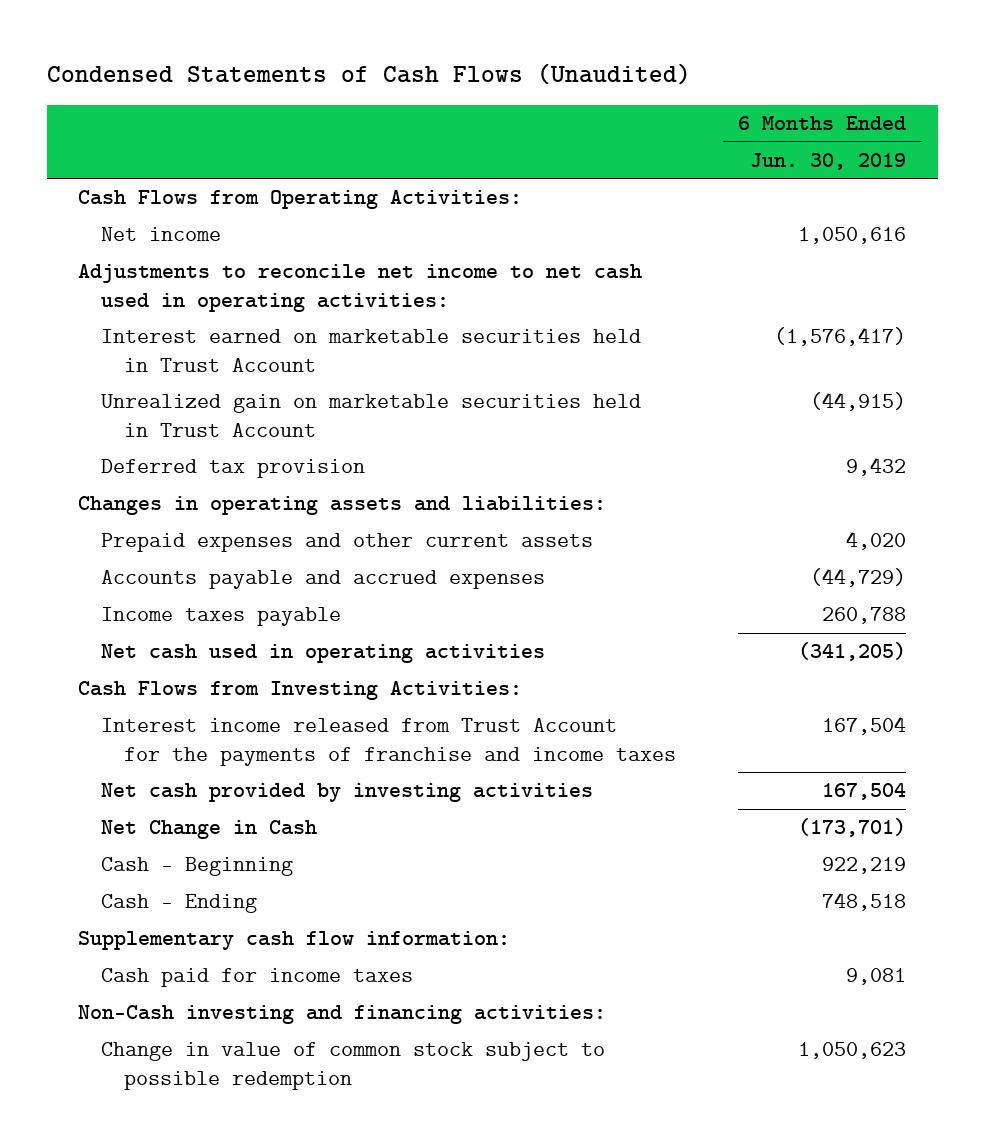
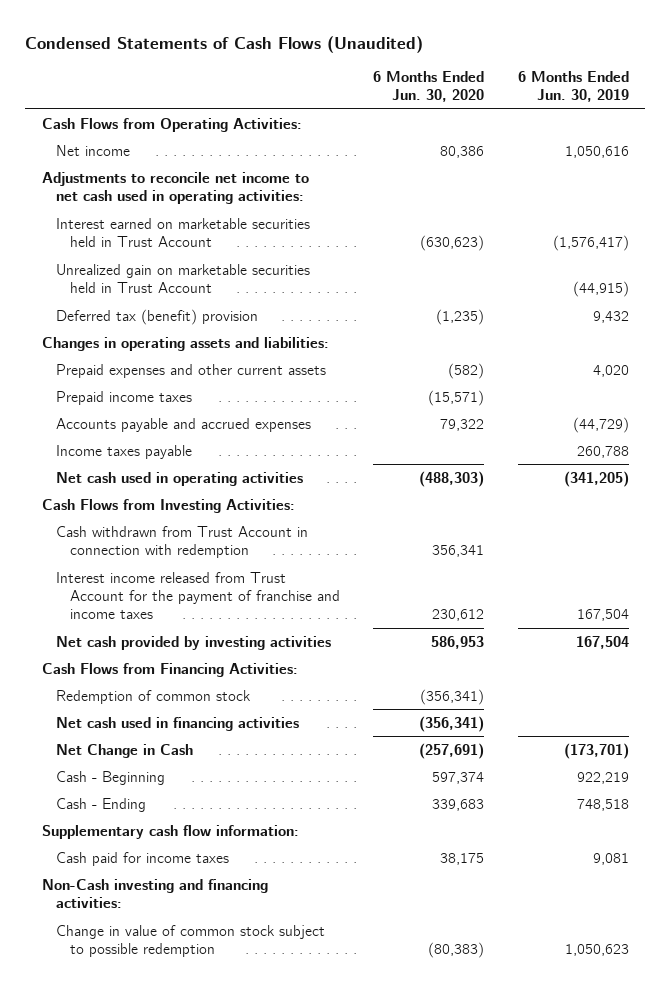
none -> [373,71,485,103] 6 Months Ended Jun. 30, 2020
[101,459,366,479] Deferred tax provision -> [56,308,259,325] Deferred tax (benefit) provision
none -> [56,390,193,405] Prepaid income taxes
none -> [56,525,309,558] Cash withdrawn from Trust Account in connection with redemption
[101,718,676,766] Interest income released from Trust Account for the payments of franchise and income taxes -> [56,571,341,619] Interest income released from Trust Account for the payment of franchise and income taxes
none -> [41,662,298,677] Cash Flows from Financing Activities:
none -> [56,689,252,704] Redemption of common stock
none -> [56,716,300,731] Net cash used in financing activities

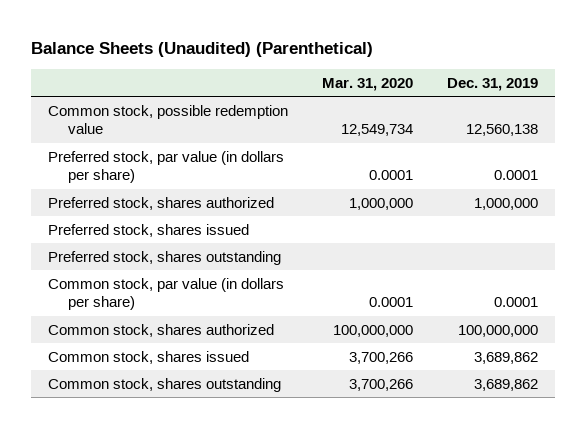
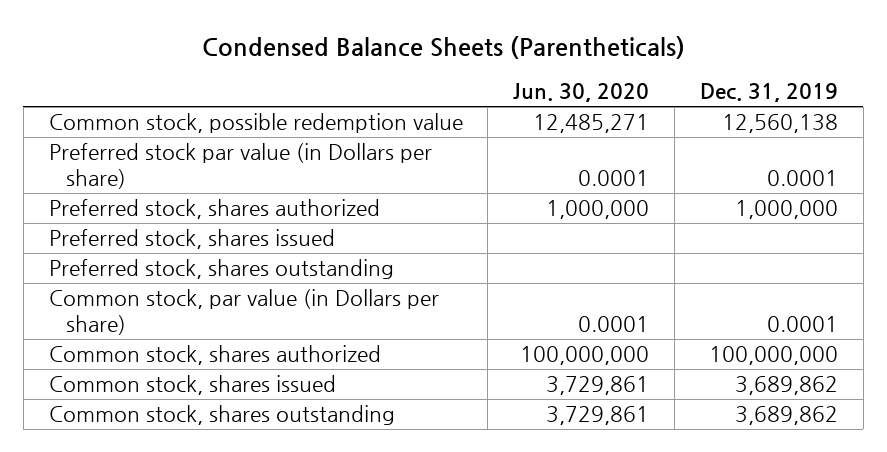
[31,42,374,58] Balance Sheets (Unaudited) (Parenthetical) -> [202,36,686,60] Condensed Balance Sheets (Parentheticals)
[322,77,414,91] Mar. 31, 2020 -> none
none -> [513,83,650,103] Jun. 30, 2020
[48,150,285,184] Preferred stock, par value (in dollars per share) -> [48,143,432,189] Preferred stock par value (in Dollars per share)
[48,277,285,311] Common stock, par value (in dollars per share) -> [48,289,439,335] Common stock, par value (in Dollars per share)

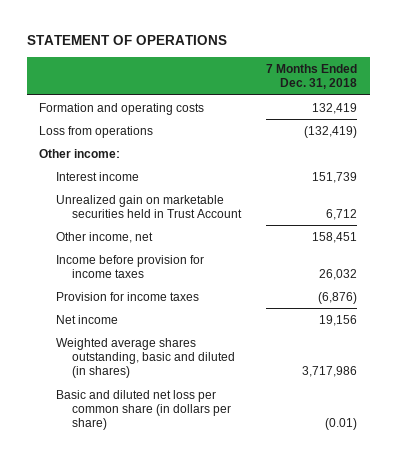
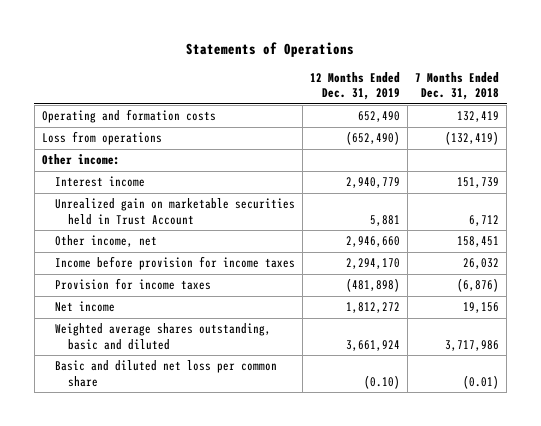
[26,35,227,46] STATEMENT OF OPERATIONS -> [186,41,355,57] Statements of Operations
none -> [309,71,400,101] 12 Months Ended Dec. 31, 2019
[39,102,205,115] Formation and operating costs -> [41,109,216,124] Operating and formation costs
[55,337,235,378] Weighted average shares outstanding, basic and diluted (in shares) -> [54,323,271,350] Weighted average shares outstanding, basic and diluted
[55,389,231,430] Basic and diluted net loss per common share (in dollars per share) -> [54,360,277,387] Basic and diluted net loss per common share

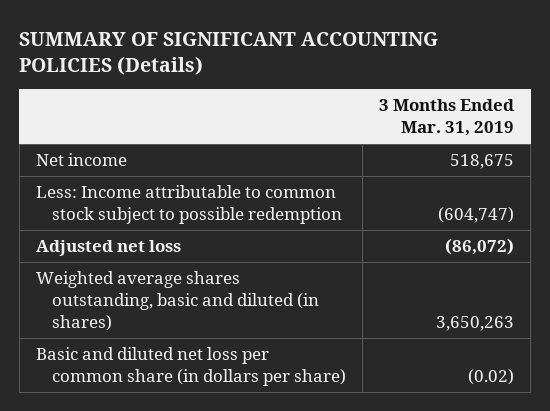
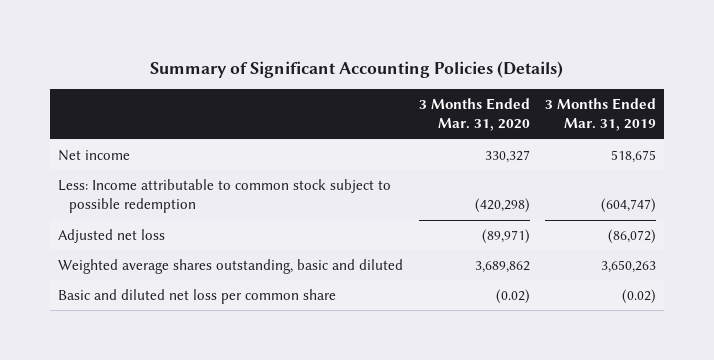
[19,31,439,75] SUMMARY OF SIGNIFICANT ACCOUNTING POLICIES (Details) -> [150,60,564,78] Summary of Significant Accounting Policies (Details)
none -> [418,97,530,132] 3 Months Ended Mar. 31, 2020
[35,271,320,331] Weighted average shares outstanding, basic and diluted (in shares) -> [58,259,404,275] Weighted average shares outstanding, basic and diluted
[35,347,347,386] Basic and diluted net loss per common share (in dollars per share) -> [58,289,337,305] Basic and diluted net loss per common share

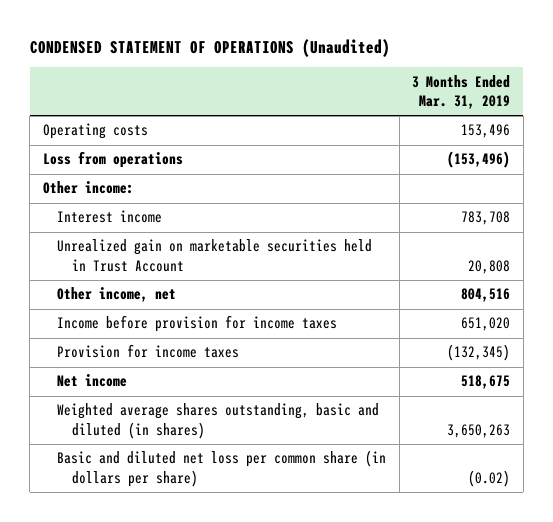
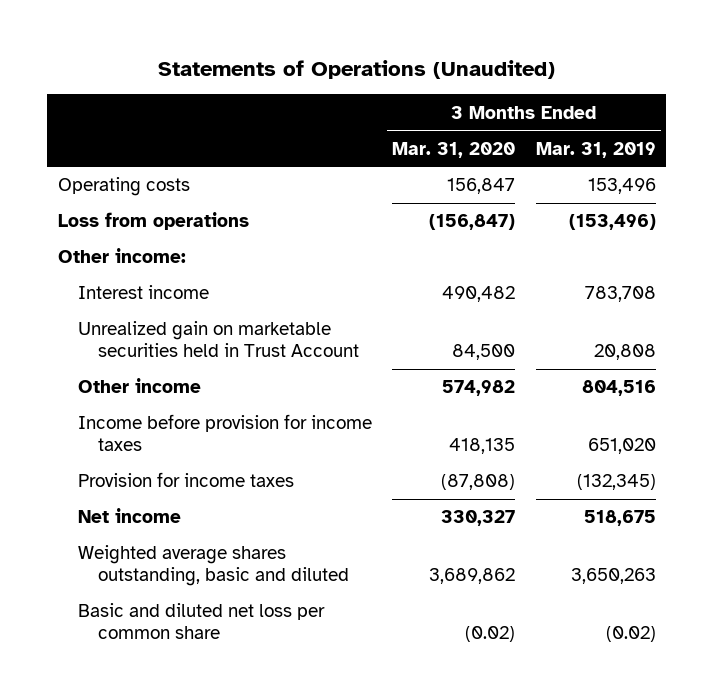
[29,38,390,57] CONDENSED STATEMENT OF OPERATIONS (Unaudited) -> [157,59,555,79] Statements of Operations (Unaudited)
none -> [392,141,516,158] Mar. 31, 2020
[57,287,177,303] Other income, net -> [77,378,201,394] Other income
[57,403,380,439] Weighted average shares outstanding, basic and diluted (in shares) -> [77,545,349,587] Weighted average shares outstanding, basic and diluted
[57,450,387,487] Basic and diluted net loss per common share (in dollars per share) -> [77,603,325,640] Basic and diluted net loss per common share

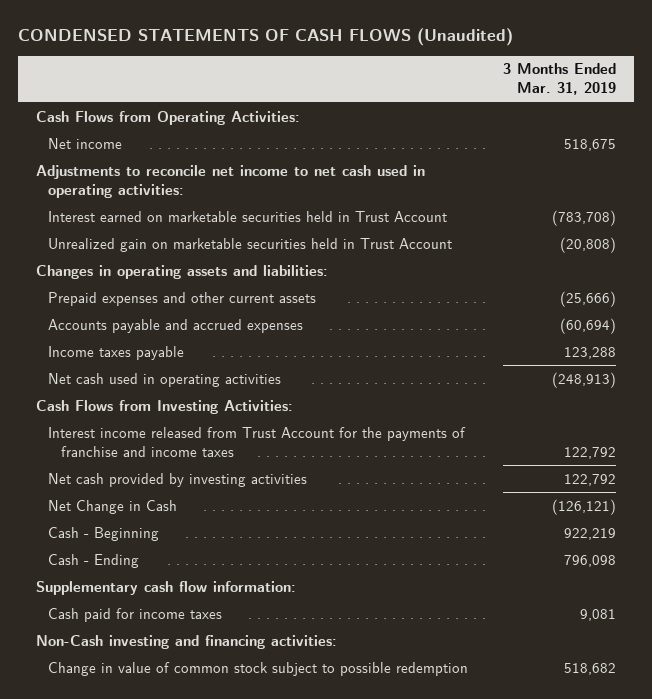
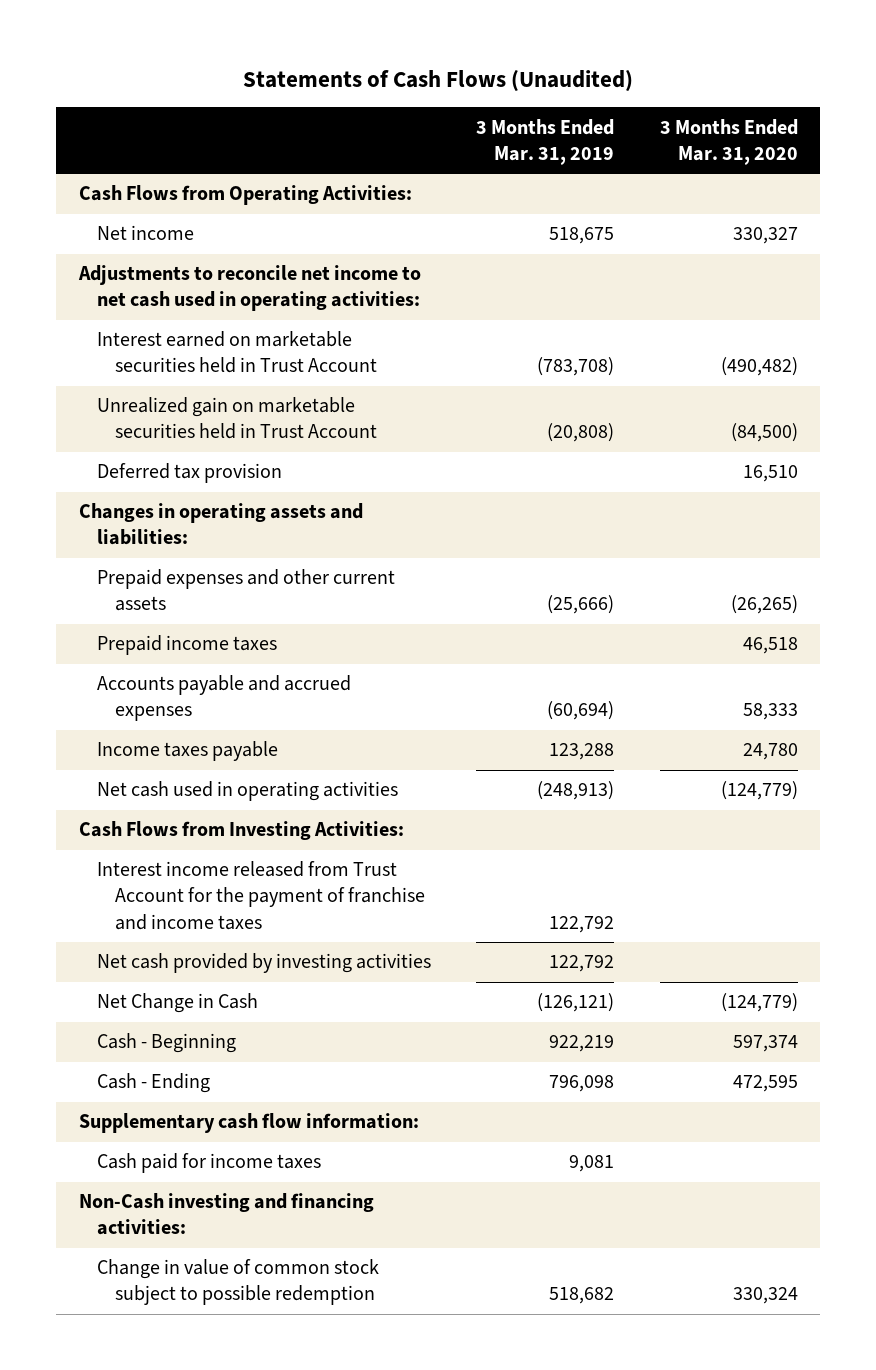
[18,28,514,47] CONDENSED STATEMENTS OF CASH FLOWS (Unaudited) -> [243,70,634,93] Statements of Cash Flows (Unaudited)
none -> [659,118,798,165] 3 Months Ended Mar. 31, 2020
none -> [96,463,282,484] Deferred tax provision
none -> [96,635,277,656] Prepaid income taxes
[48,426,467,457] Interest income released from Trust Account for the payments of franchise and income taxes -> [96,861,425,930] Interest income released from Trust Account for the payment of franchise and income taxes

